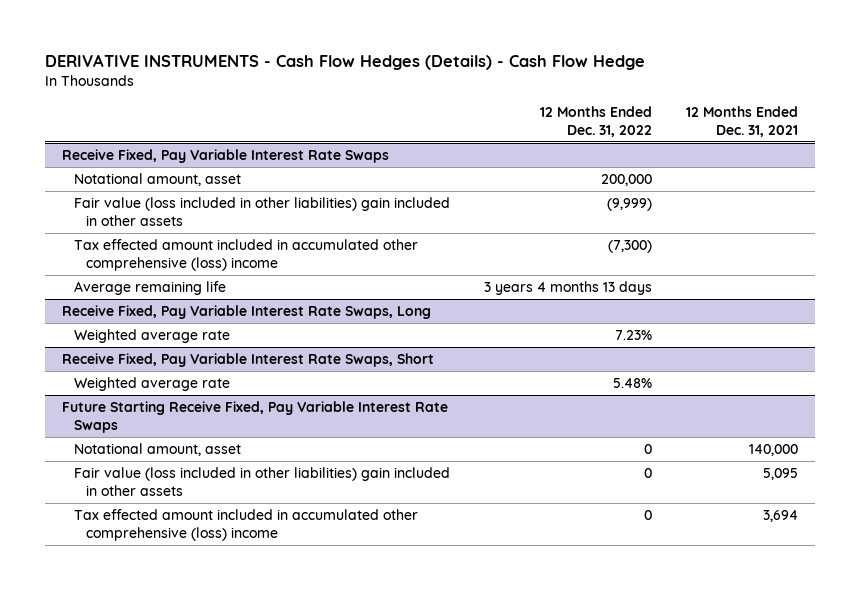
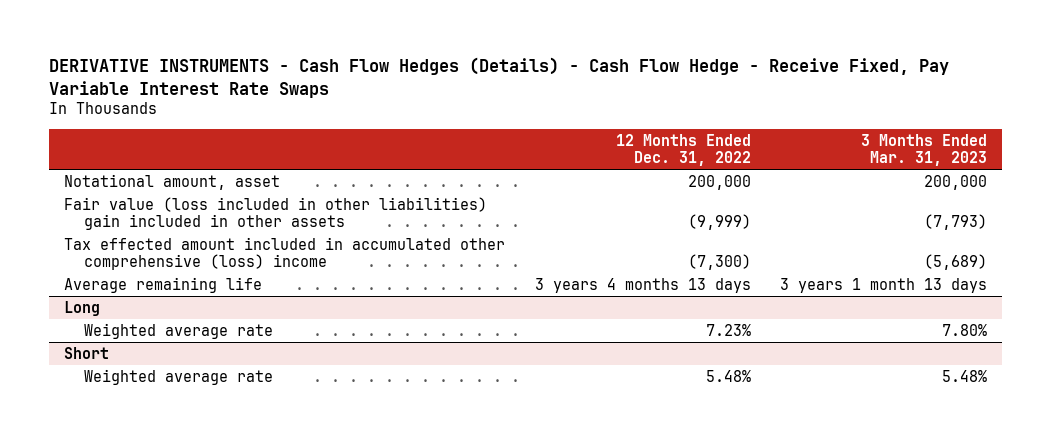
[44,53,645,70] DERIVATIVE INSTRUMENTS - Cash Flow Hedges (Details) - Cash Flow Hedge -> [49,56,950,98] DERIVATIVE INSTRUMENTS - Cash Flow Hedges (Details) - Cash Flow Hedge - Receive Fixed, Pay Variable Interest Rate Swaps
[686,106,799,137] 12 Months Ended Dec. 31, 2021 -> none
none -> [861,134,988,167] 3 Months Ended Mar. 31, 2023
[61,149,389,164] Receive Fixed, Pay Variable Interest Rate Swaps -> none
[61,305,431,320] Receive Fixed, Pay Variable Interest Rate Swaps, Long -> none
none -> [63,300,100,316] Long
[61,353,434,368] Receive Fixed, Pay Variable Interest Rate Swaps, Short -> none
none -> [63,346,109,359] Short
[61,401,448,433] Future Starting Receive Fixed, Pay Variable Interest Rate Swaps -> none
[74,443,242,457] Notational amount, asset -> none
[74,467,451,496] Fair value (loss included in other liabilities) gain included in other assets -> none
[74,509,419,541] Tax effected amount included in accumulated other comprehensive (loss) income -> none

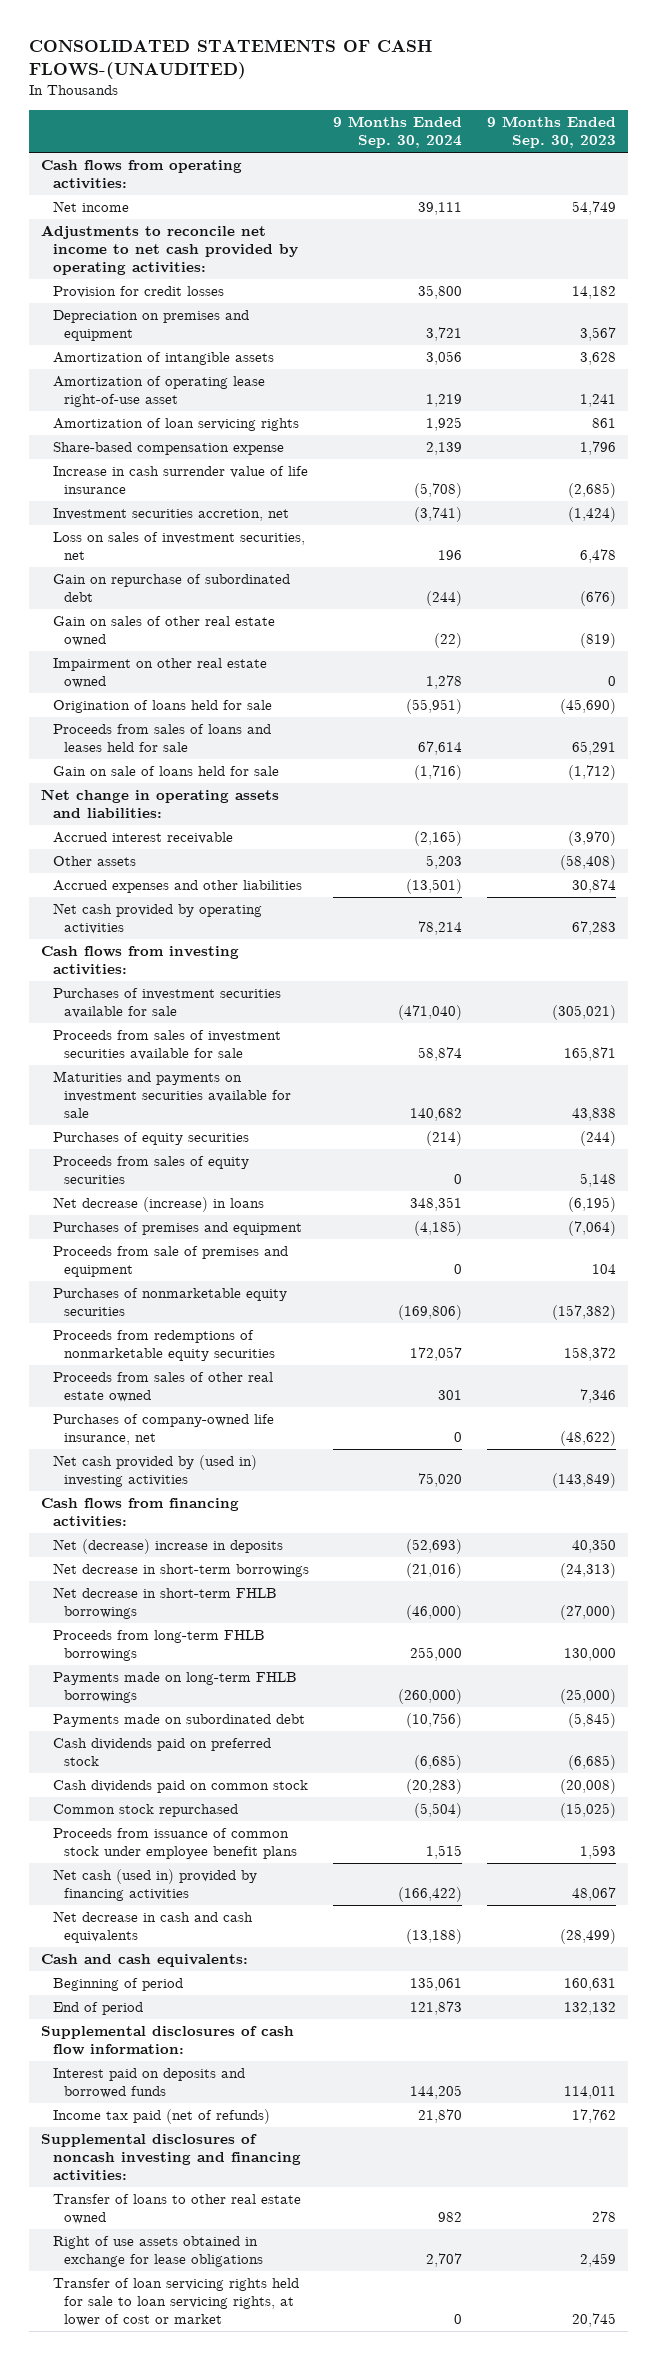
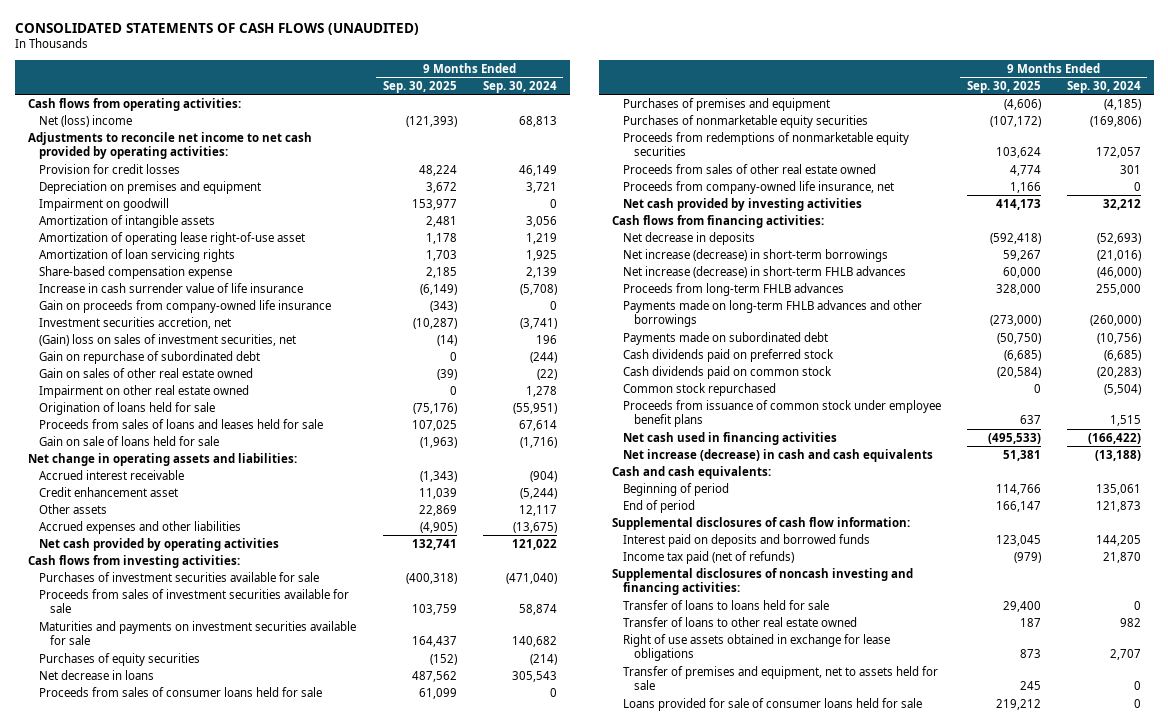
[28,38,432,80] CONSOLIDATED STATEMENTS OF CASH FLOWS-(UNAUDITED) -> [14,22,419,35] CONSOLIDATED STATEMENTS OF CASH FLOWS (UNAUDITED)
[486,116,616,149] 9 Months Ended Sep. 30, 2023 -> none
none -> [382,80,457,93] Sep. 30, 2025
[52,201,129,213] Net income -> [38,114,132,127] Net (loss) income
[418,202,463,216] 39,111 -> [518,115,557,127] 68,813
[418,285,463,300] 35,800 -> [518,164,557,176] 46,149
none -> [38,197,169,211] Impairment on goodwill
none -> [38,299,331,313] Gain on proceeds from company-owned life insurance
[52,532,305,561] Loss on sales of investment securities, net -> [38,333,296,346] (Gain) loss on sales of investment securities, net
[414,831,463,847] (2,165) -> [529,470,557,482] (904)
none -> [38,486,178,497] Credit enhancement asset
[426,855,463,870] 5,203 -> [518,504,557,516] 12,117
[406,879,463,895] (13,501) -> [512,521,557,533] (13,675)
[418,921,463,936] 78,214 -> [511,538,557,550] 121,022
[52,1156,249,1185] Proceeds from sales of equity securities -> none
[52,1197,264,1213] Net decrease (increase) in loans -> [38,669,154,680] Net decrease in loans
[410,1197,463,1212] 348,351 -> [511,670,557,682] 305,543
none -> [38,686,322,697] Proceeds from sales of consumer loans held for sale
[52,1246,288,1278] Proceeds from sale of premises and equipment -> none
[52,1414,274,1446] Purchases of company-owned life insurance, net -> [622,180,894,194] Proceeds from company-owned life insurance, net
[52,1455,257,1488] Net cash provided by (used in) investing activities -> [622,197,862,211] Net cash provided by investing activities
[418,1473,463,1488] 75,020 -> [1102,198,1141,210] 32,212
[52,1539,283,1555] Net (decrease) increase in deposits -> [622,231,755,245] Net decrease in deposits
[52,1563,309,1578] Net decrease in short-term borrowings -> [622,248,888,262] Net increase (decrease) in short-term borrowings
[52,1587,277,1620] Net decrease in short-term FHLB borrowings -> [622,265,906,278] Net increase (decrease) in short-term FHLB advances
[52,1630,265,1662] Proceeds from long-term FHLB borrowings -> [622,282,844,296] Proceeds from long-term FHLB advances
[52,1672,297,1704] Payments made on long-term FHLB borrowings -> [622,299,922,328] Payments made on long-term FHLB advances and other borrowings
[52,1869,257,1902] Net cash (used in) provided by financing activities -> [622,431,837,445] Net cash used in financing activities
[52,1911,253,1944] Net decrease in cash and cash equivalents -> [622,448,933,462] Net increase (decrease) in cash and cash equivalents
none -> [622,599,829,610] Transfer of loans to loans held for sale
[52,2278,299,2327] Transfer of loan servicing rights held for sale to loan servicing rights, at lower of cost or market -> none
none -> [622,665,938,691] Transfer of premises and equipment, net to assets held for sale
none -> [622,697,922,711] Loans provided for sale of consumer loans held for sale

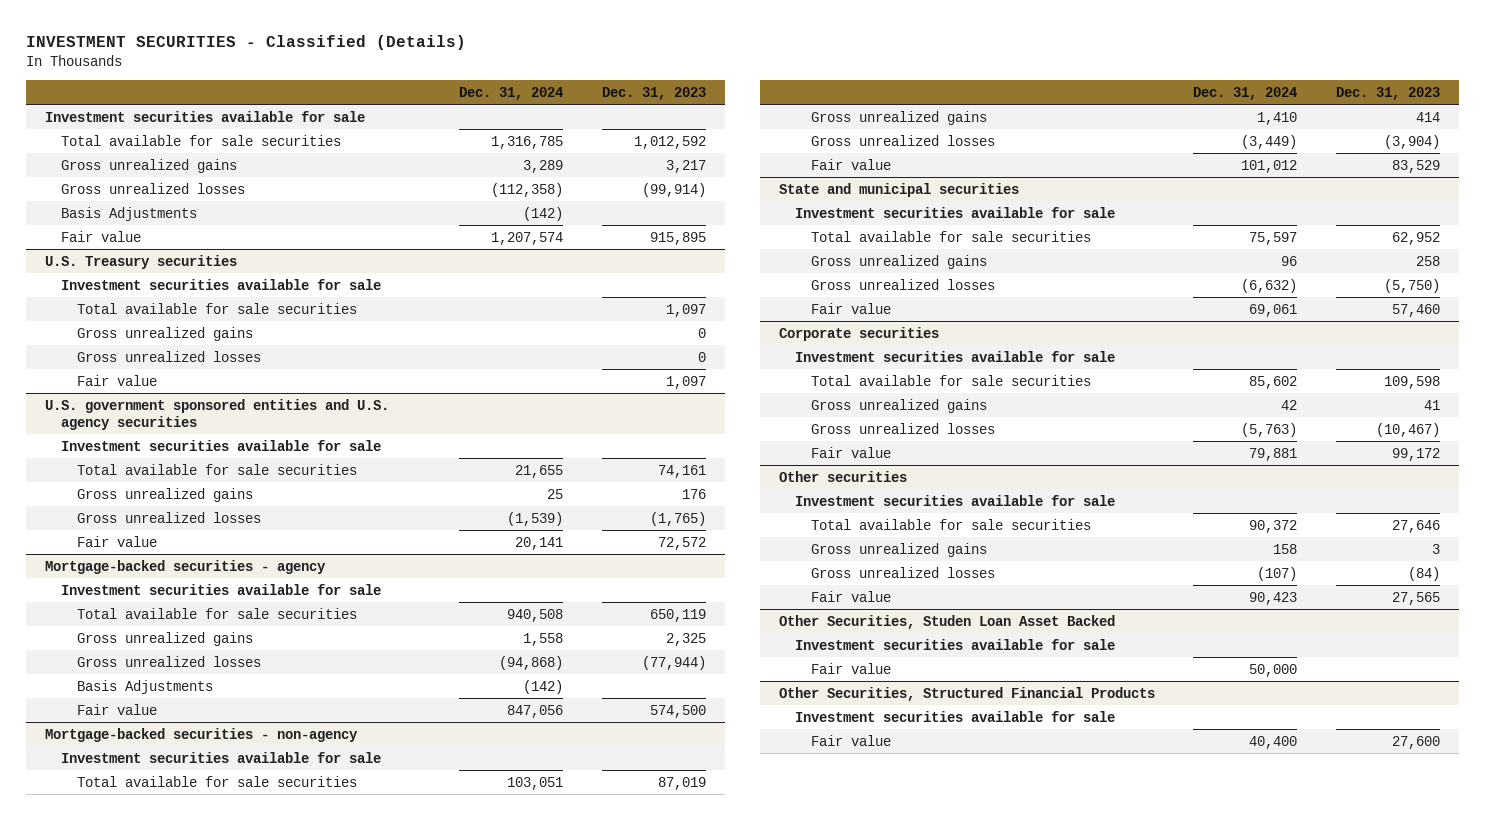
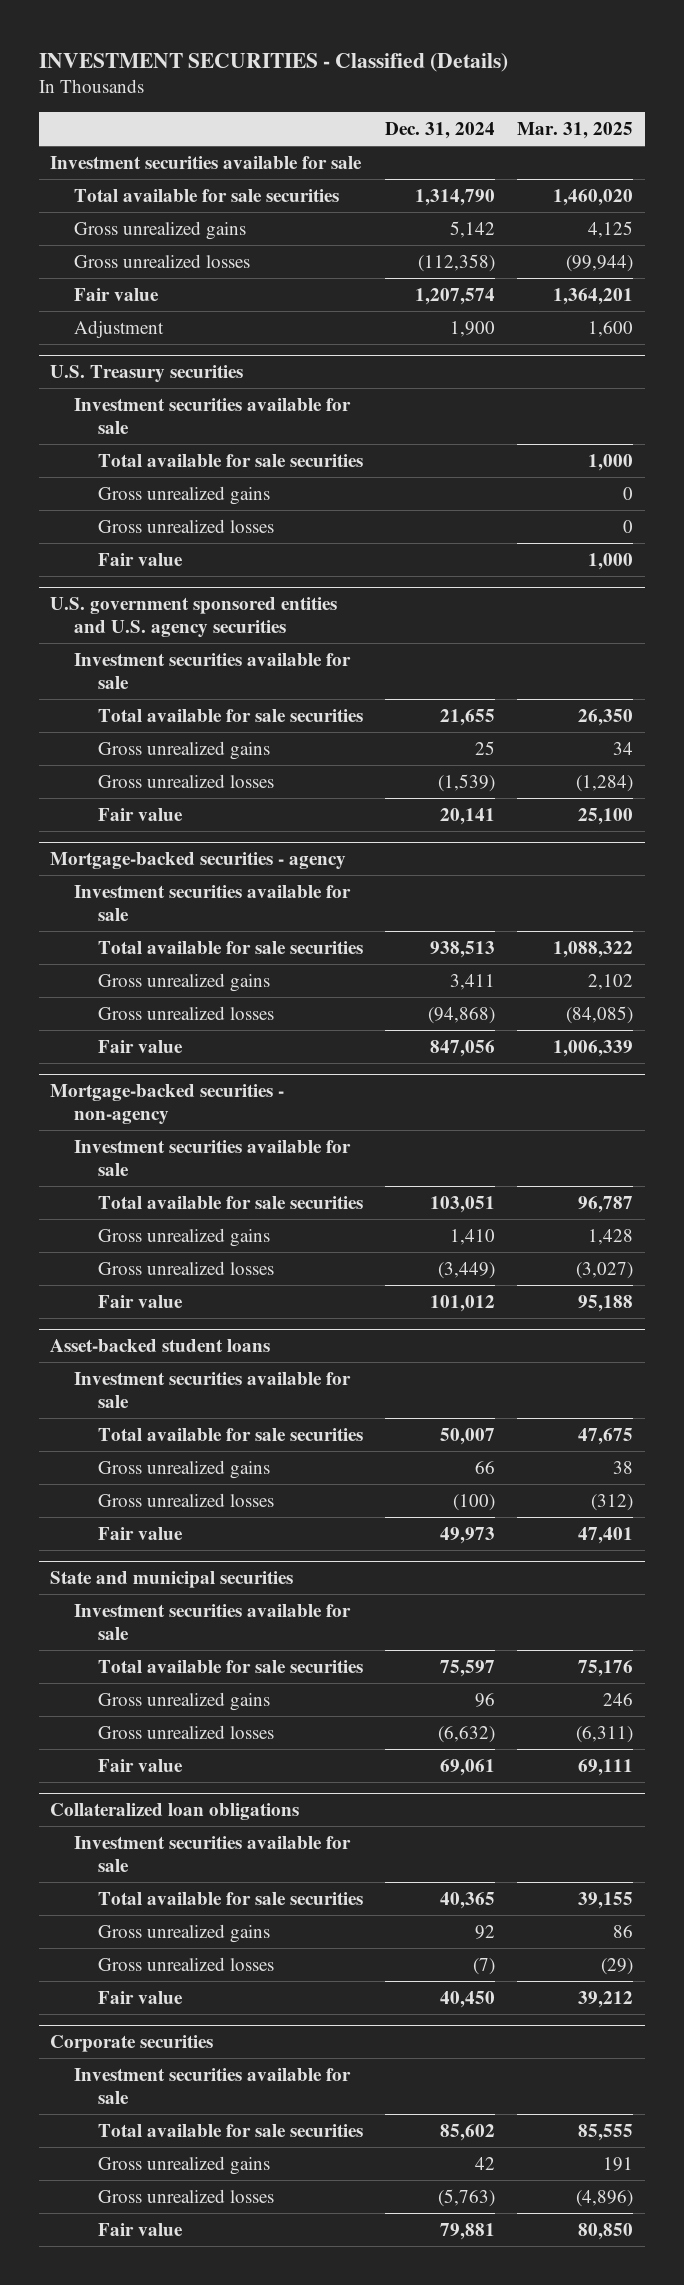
[601,86,706,100] Dec. 31, 2023 -> none
none -> [517,121,634,139] Mar. 31, 2025
[491,135,564,149] 1,316,785 -> [415,188,496,206] 1,314,790
[523,159,564,173] 3,289 -> [450,220,496,238] 5,142
[61,206,198,221] Basis Adjustments -> none
none -> [73,319,164,338] Adjustment
[507,608,564,622] 940,508 -> [430,940,496,958] 938,513
[523,632,564,646] 1,558 -> [450,973,496,990] 3,411
[77,679,214,694] Basis Adjustments -> none
none -> [50,1339,271,1353] Asset-backed student loans
none -> [73,1371,351,1408] Investment securities available for sale
none -> [97,1427,363,1441] Total available for sale securities
none -> [97,1459,270,1479] Gross unrealized gains
none -> [97,1492,274,1507] Gross unrealized losses
none -> [97,1526,183,1540] Fair value
none -> [50,1803,300,1821] Collateralized loan obligations
none -> [73,1835,351,1872] Investment securities available for sale
none -> [97,1891,363,1905] Total available for sale securities
none -> [97,1923,270,1943] Gross unrealized gains
none -> [97,1956,274,1971] Gross unrealized losses
none -> [97,1990,183,2004] Fair value
[779,470,908,482] Other securities -> none
[795,494,1116,506] Investment securities available for sale -> none
[811,518,1092,530] Total available for sale securities -> none
[811,542,988,557] Gross unrealized gains -> none
[811,566,996,578] Gross unrealized losses -> none
[811,590,892,602] Fair value -> none
[779,614,1116,629] Other Securities, Studen Loan Asset Backed -> none
[795,638,1116,650] Investment securities available for sale -> none
[811,662,892,674] Fair value -> none
[779,686,1156,701] Other Securities, Structured Financial Products -> none
[795,710,1116,722] Investment securities available for sale -> none
[811,734,892,746] Fair value -> none

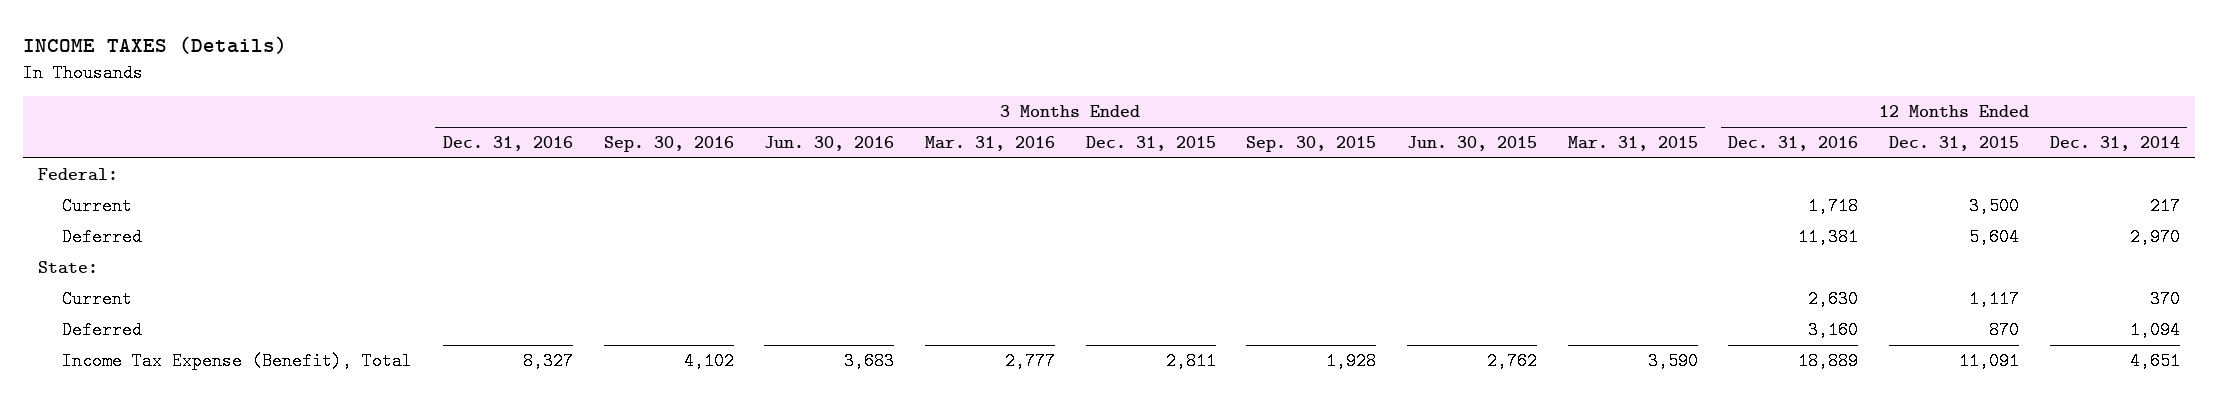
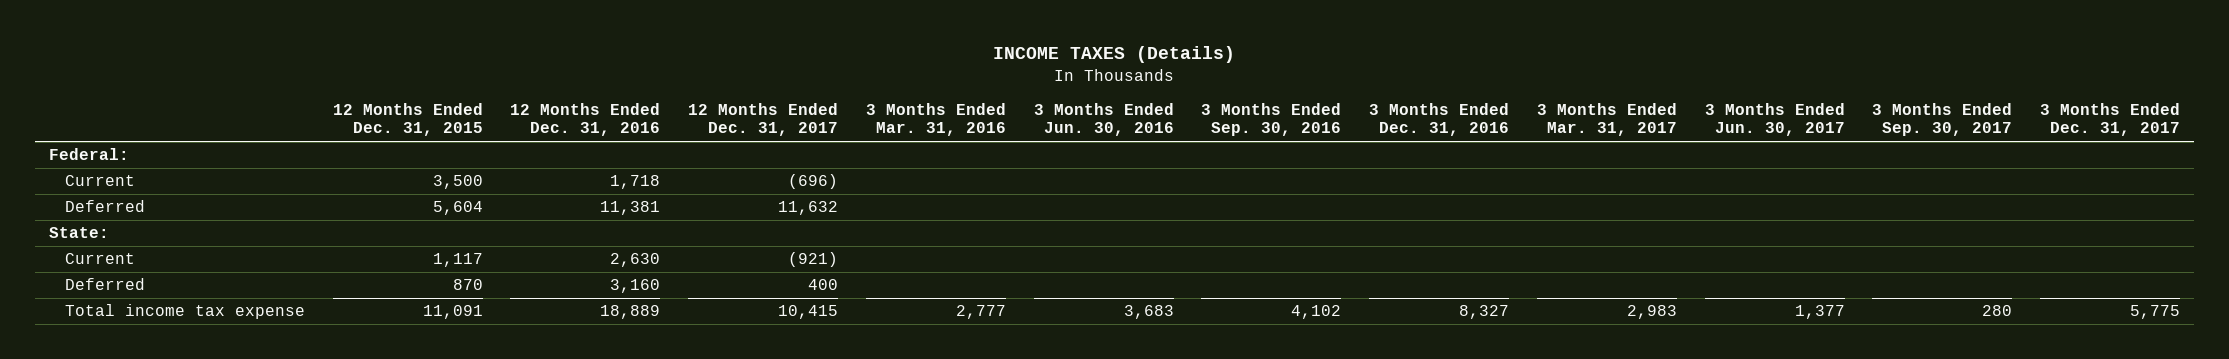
[1085,136,1216,152] Dec. 31, 2015 -> none
[1246,136,1377,153] Sep. 30, 2015 -> none
[1407,136,1538,152] Jun. 30, 2015 -> none
[1567,136,1698,152] Mar. 31, 2015 -> none
[2049,136,2180,152] Dec. 31, 2014 -> none
none -> [688,102,839,137] 12 Months Ended Dec. 31, 2017
none -> [1536,102,1677,137] 3 Months Ended Mar. 31, 2017
none -> [1704,102,1845,137] 3 Months Ended Jun. 30, 2017
none -> [1872,102,2013,137] 3 Months Ended Sep. 30, 2017
none -> [2040,102,2181,137] 3 Months Ended Dec. 31, 2017
[62,352,413,371] Income Tax Expense (Benefit), Total -> [64,304,305,320] Total income tax expense

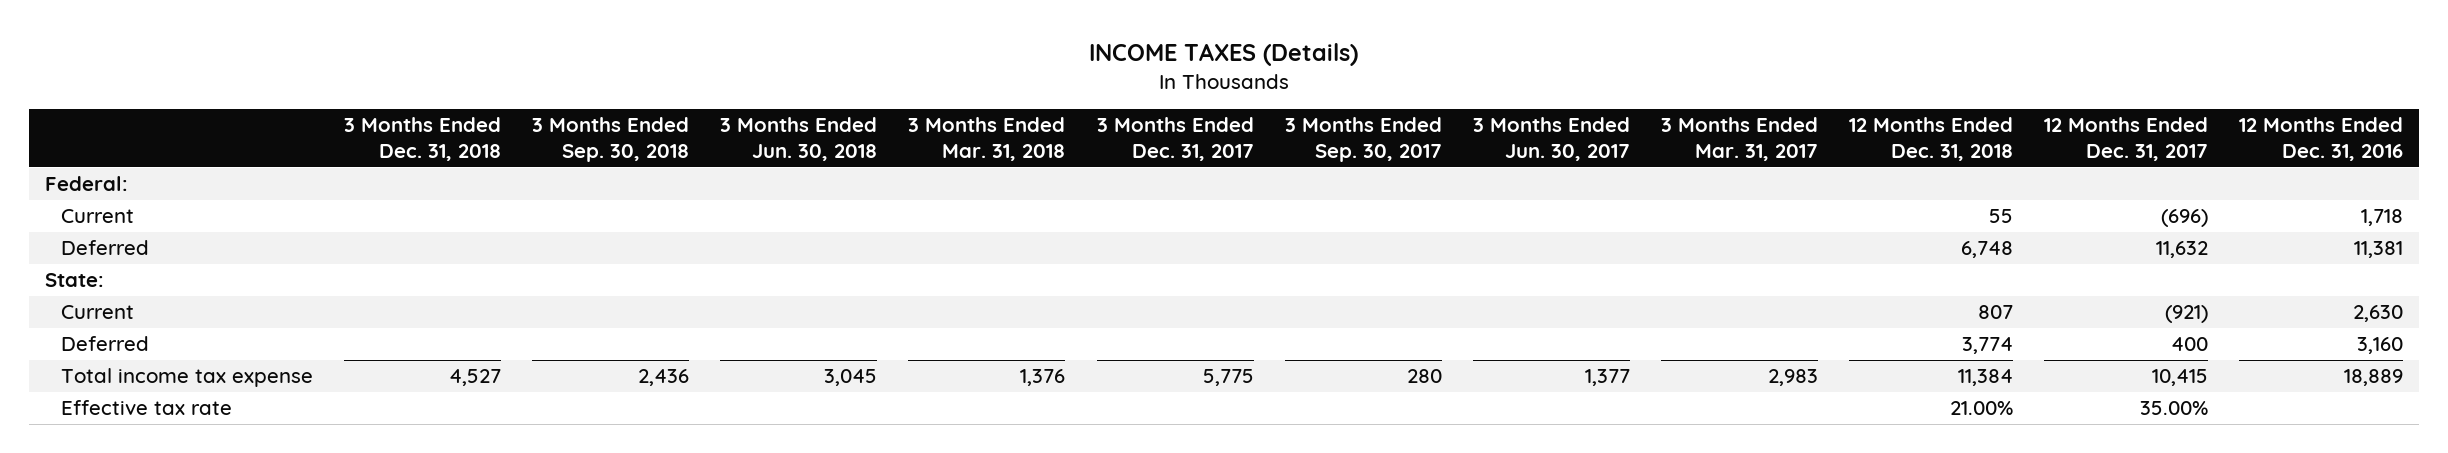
[332,102,483,137] 12 Months Ended Dec. 31, 2015 -> none
[865,102,1006,137] 3 Months Ended Mar. 31, 2016 -> none
[1033,102,1174,137] 3 Months Ended Jun. 30, 2016 -> none
[1201,102,1342,137] 3 Months Ended Sep. 30, 2016 -> none
[1369,102,1510,137] 3 Months Ended Dec. 31, 2016 -> none
none -> [344,117,502,162] 3 Months Ended Dec. 31, 2018
none -> [532,117,690,163] 3 Months Ended Sep. 30, 2018
none -> [720,117,878,162] 3 Months Ended Jun. 30, 2018
none -> [908,117,1066,162] 3 Months Ended Mar. 31, 2018
none -> [1848,117,2013,162] 12 Months Ended Dec. 31, 2018
none -> [61,400,233,416] Effective tax rate

